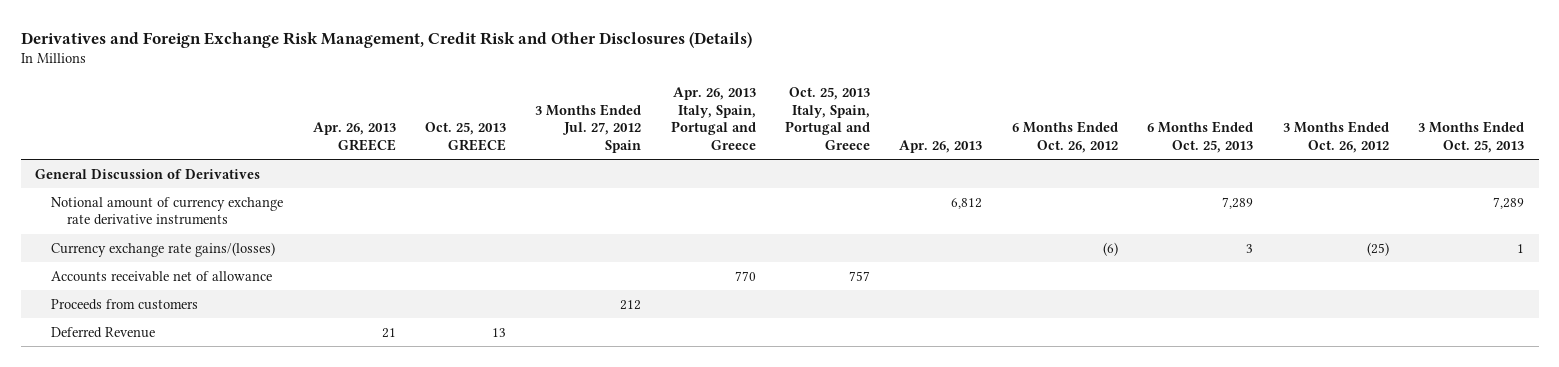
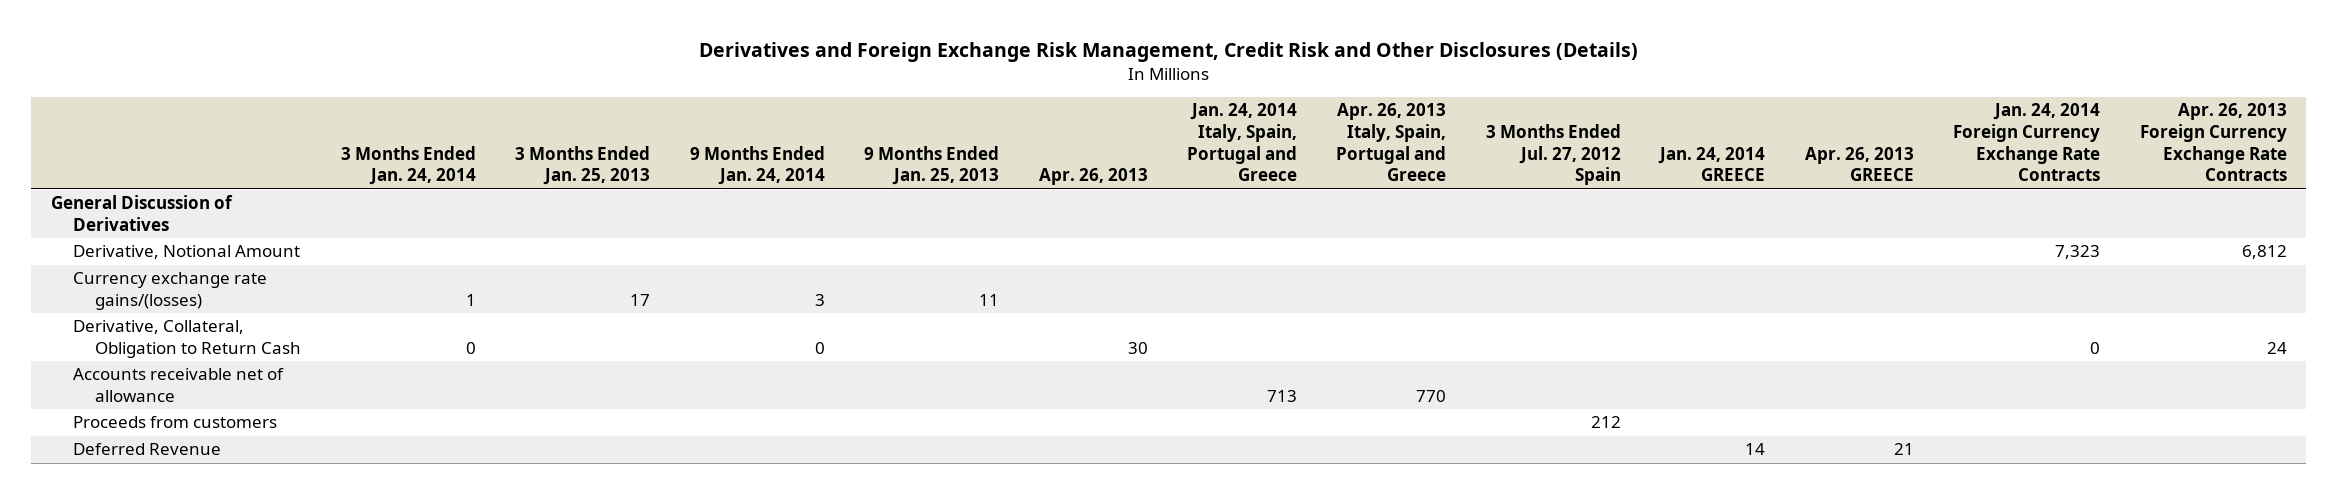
[425,122,507,151] Oct. 25, 2013 GREECE -> none
[785,86,871,150] Oct. 25, 2013 Italy, Spain, Portugal and Greece -> none
[1011,121,1118,153] 6 Months Ended Oct. 26, 2012 -> none
[1147,121,1254,153] 6 Months Ended Oct. 25, 2013 -> none
[1282,121,1389,153] 3 Months Ended Oct. 26, 2012 -> none
[1417,121,1524,153] 3 Months Ended Oct. 25, 2013 -> none
none -> [340,145,476,186] 3 Months Ended Jan. 24, 2014
none -> [515,145,651,186] 3 Months Ended Jan. 25, 2013
none -> [689,145,825,186] 9 Months Ended Jan. 24, 2014
none -> [864,145,1000,186] 9 Months Ended Jan. 25, 2013
none -> [1187,103,1298,182] Jan. 24, 2014 Italy, Spain, Portugal and Greece
none -> [1658,146,1766,182] Jan. 24, 2014 GREECE
none -> [1953,103,2101,182] Jan. 24, 2014 Foreign Currency Exchange Rate Contracts
none -> [2139,103,2287,182] Apr. 26, 2013 Foreign Currency Exchange Rate Contracts
[51,196,284,226] Notional amount of currency exchange rate derivative instruments -> none
none -> [73,245,301,260] Derivative, Notional Amount
none -> [73,320,302,359] Derivative, Collateral, Obligation to Return Cash

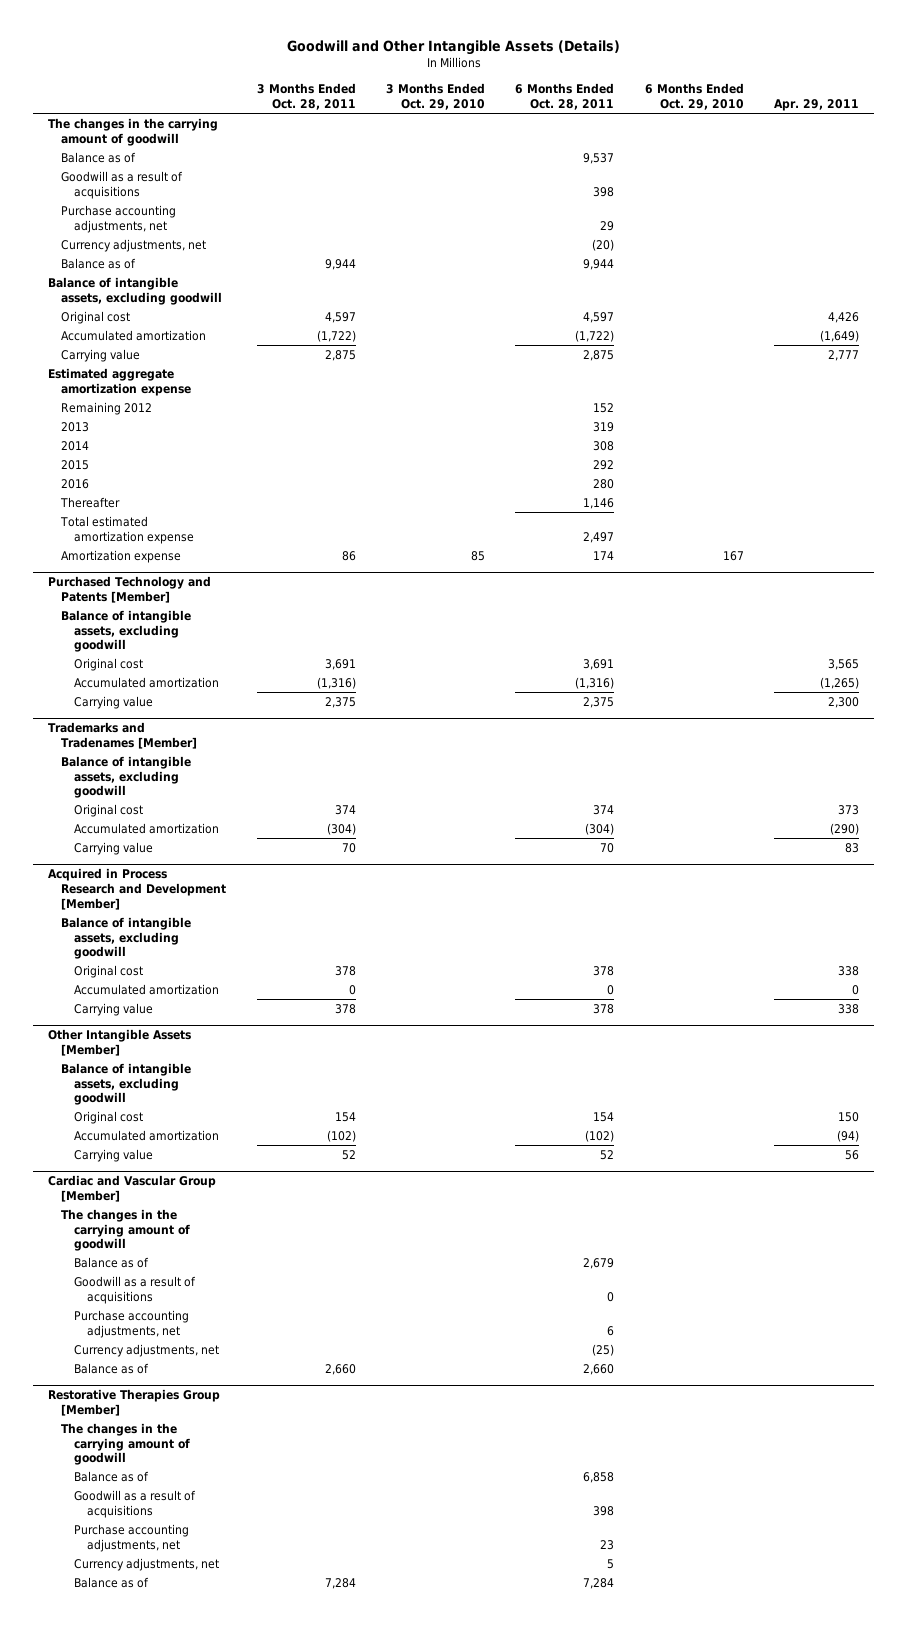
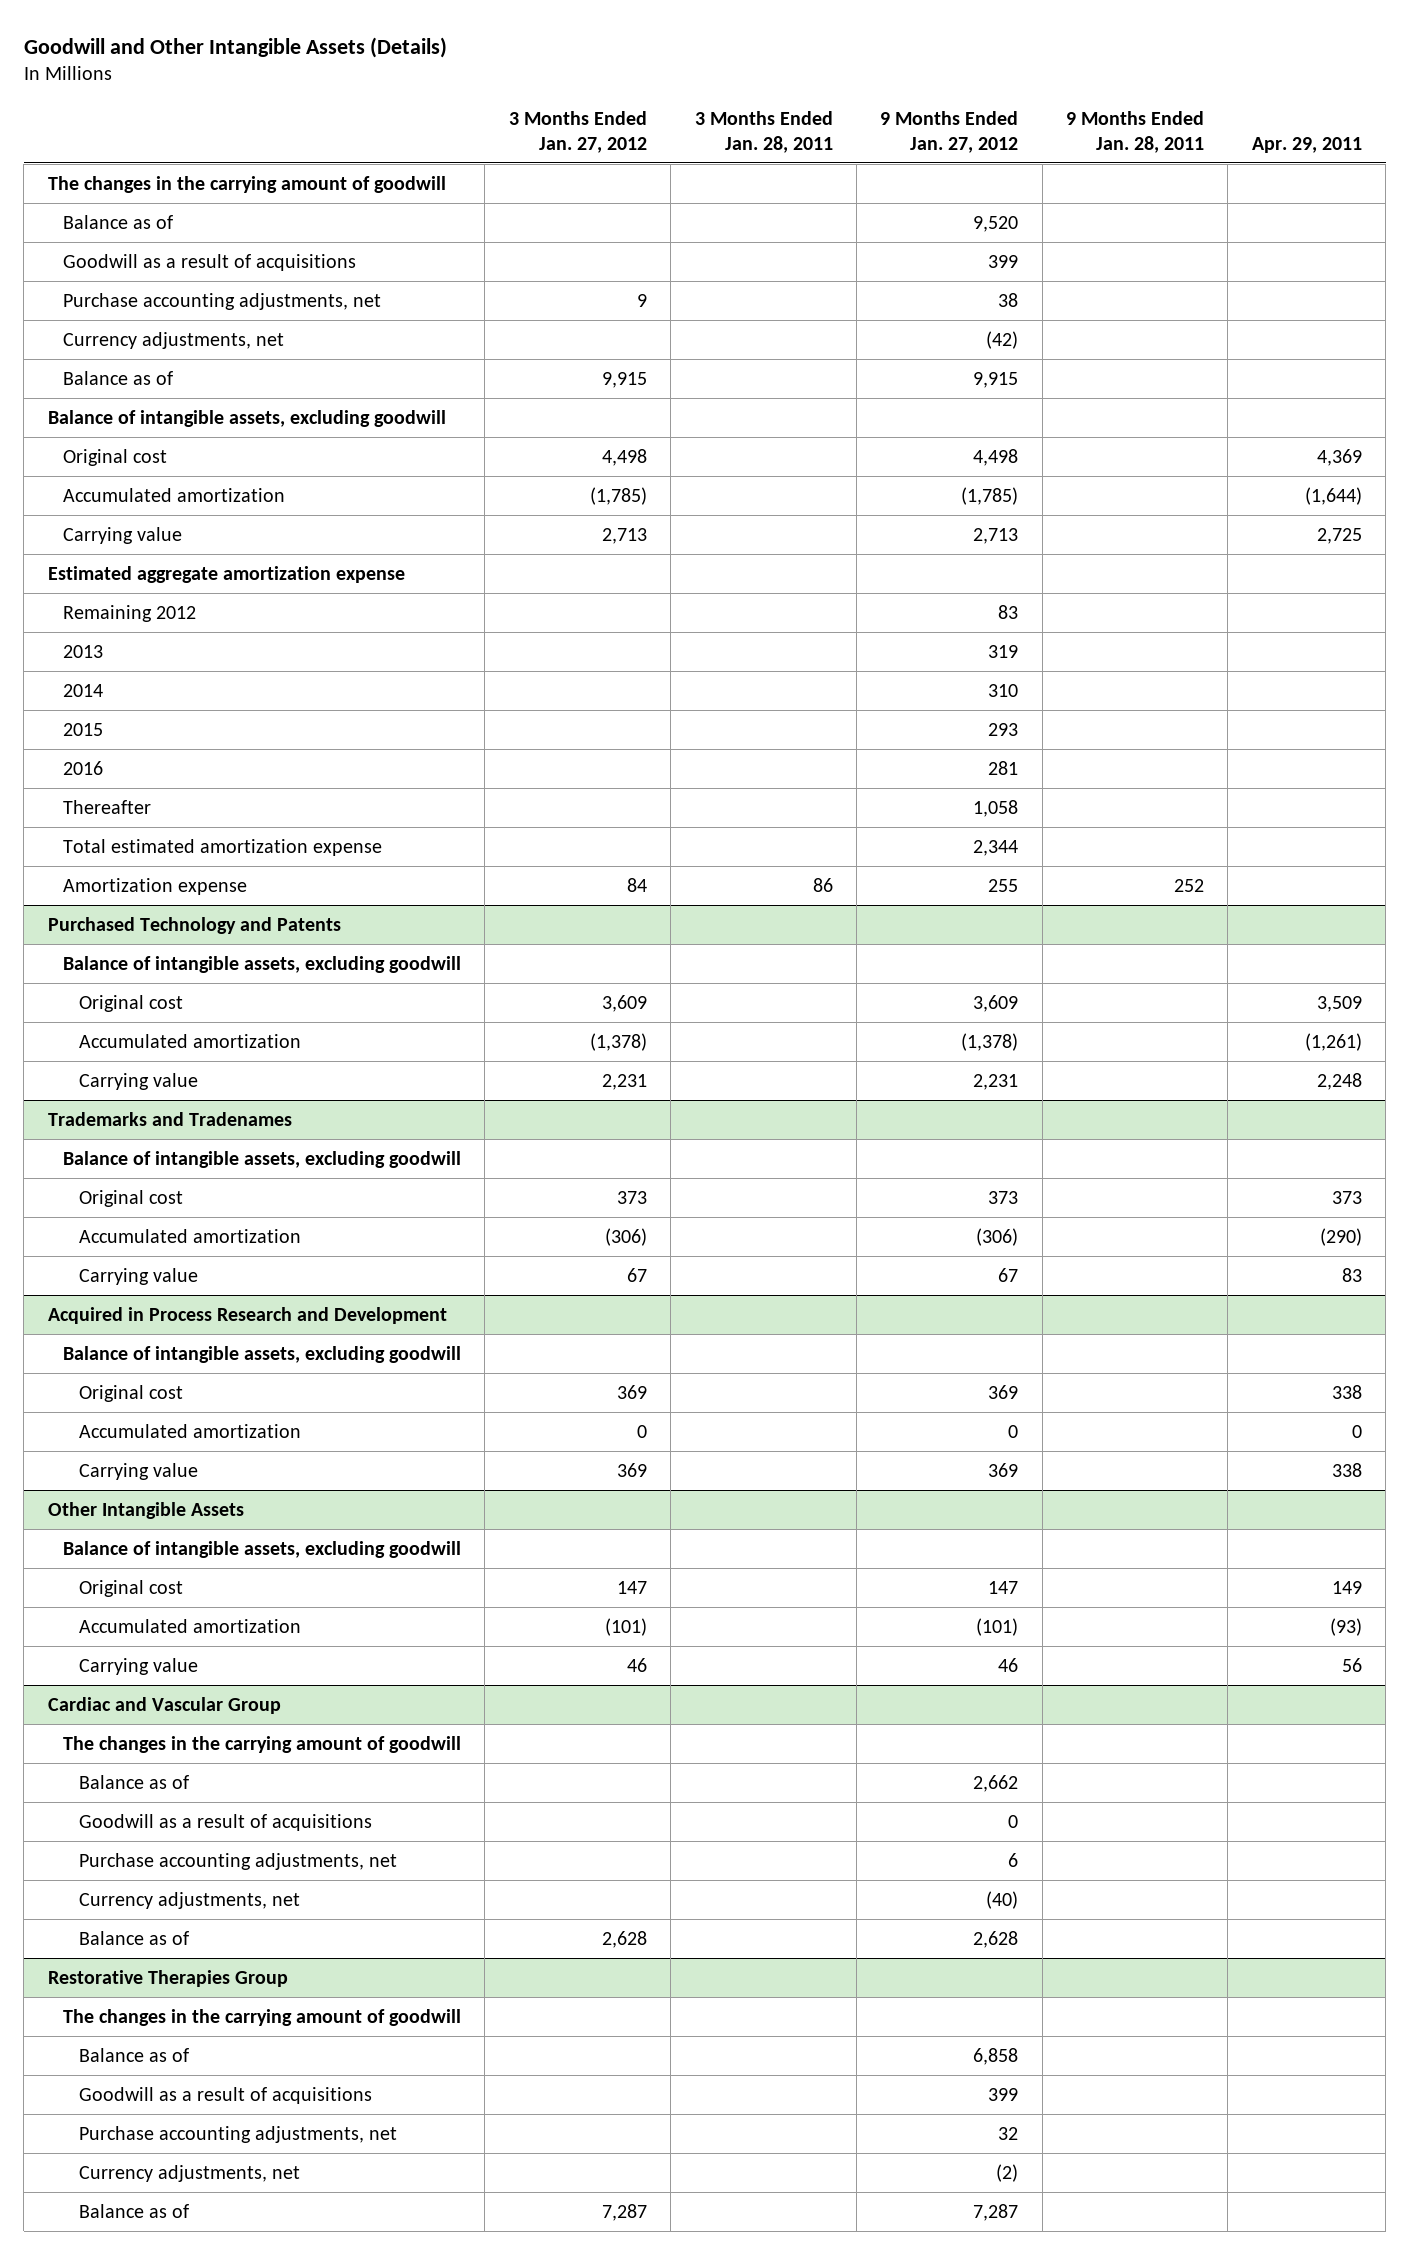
[256,83,356,111] 3 Months Ended Oct. 28, 2011 -> none
[385,83,485,111] 3 Months Ended Oct. 29, 2010 -> none
[515,83,615,111] 6 Months Ended Oct. 28, 2011 -> none
[644,83,744,111] 6 Months Ended Oct. 29, 2010 -> none
none -> [508,110,647,153] 3 Months Ended Jan. 27, 2012
none -> [694,110,833,153] 3 Months Ended Jan. 28, 2011
none -> [880,110,1019,153] 9 Months Ended Jan. 27, 2012
none -> [1065,110,1204,153] 9 Months Ended Jan. 28, 2011
[828,311,860,323] 4,426 -> [1316,448,1362,466] 4,369
[820,329,860,342] (1,649) -> [1304,486,1362,505] (1,644)
[828,349,860,361] 2,777 -> [1316,527,1362,544] 2,725
[47,576,211,604] Purchased Technology and Patents [Member] -> [47,916,341,934] Purchased Technology and Patents
[828,658,860,670] 3,565 -> [1316,995,1362,1012] 3,509
[820,676,860,689] (1,265) -> [1304,1032,1362,1051] (1,261)
[828,696,860,708] 2,300 -> [1316,1072,1362,1090] 2,248
[47,722,198,750] Trademarks and Tradenames [Member] -> [47,1111,292,1126] Trademarks and Tradenames
[47,868,227,910] Acquired in Process Research and Development [Member] -> [47,1306,447,1324] Acquired in Process Research and Development
[47,1029,191,1057] Other Intangible Assets [Member] -> [47,1501,244,1519] Other Intangible Assets
[838,1111,860,1122] 150 -> [1331,1580,1362,1594] 149
[837,1129,860,1142] (94) -> [1329,1617,1362,1636] (93)
[47,1175,216,1203] Cardiac and Vascular Group [Member] -> [47,1696,281,1714] Cardiac and Vascular Group
[47,1389,220,1417] Restorative Therapies Group [Member] -> [47,1969,288,1987] Restorative Therapies Group

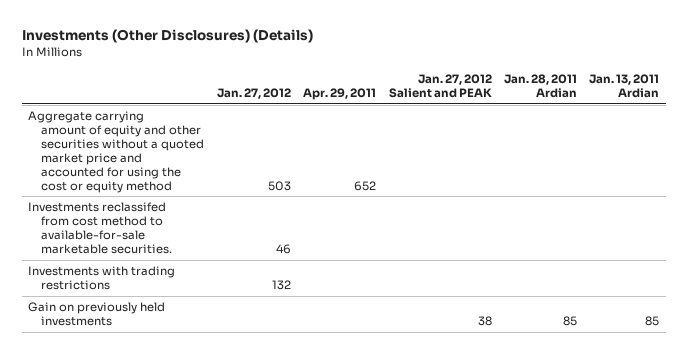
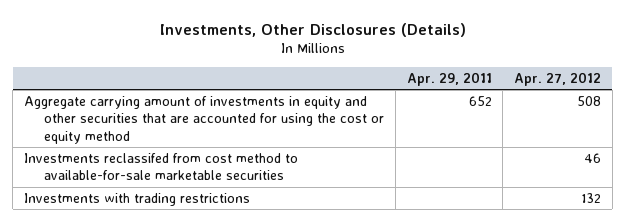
[22,29,314,44] Investments (Other Disclosures) (Details) -> [159,22,466,37] Investments, Other Disclosures (Details)
[216,88,291,100] Jan. 27, 2012 -> none
[388,74,492,99] Jan. 27, 2012 Salient and PEAK -> none
[503,74,577,99] Jan. 28, 2011 Ardian -> none
[589,74,660,99] Jan. 13, 2011 Ardian -> none
none -> [513,72,601,87] Apr. 27, 2012
[28,111,205,193] Aggregate carrying amount of equity and other securities without a quoted market price and accounted for using the cost or equity method -> [24,95,385,144] Aggregate carrying amount of investments in equity and other securities that are accounted for using the cost or equity method
[28,202,173,254] Investments reclassifed from cost method to available-for-sale marketable securities. -> [24,152,299,181] Investments reclassifed from cost method to available-for-sale marketable securities
[28,302,166,327] Gain on previously held investments -> none

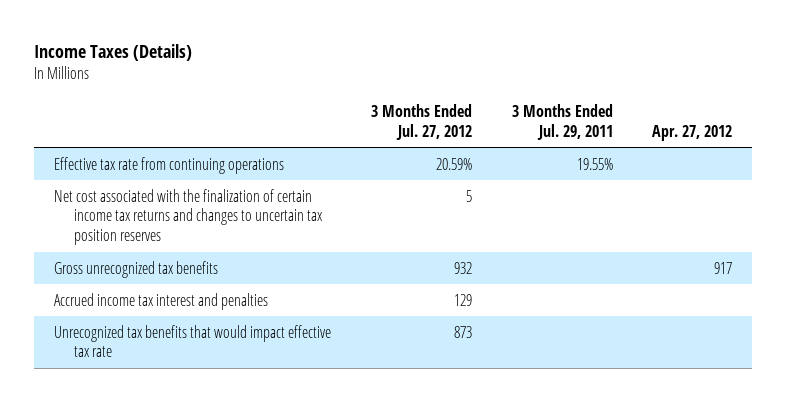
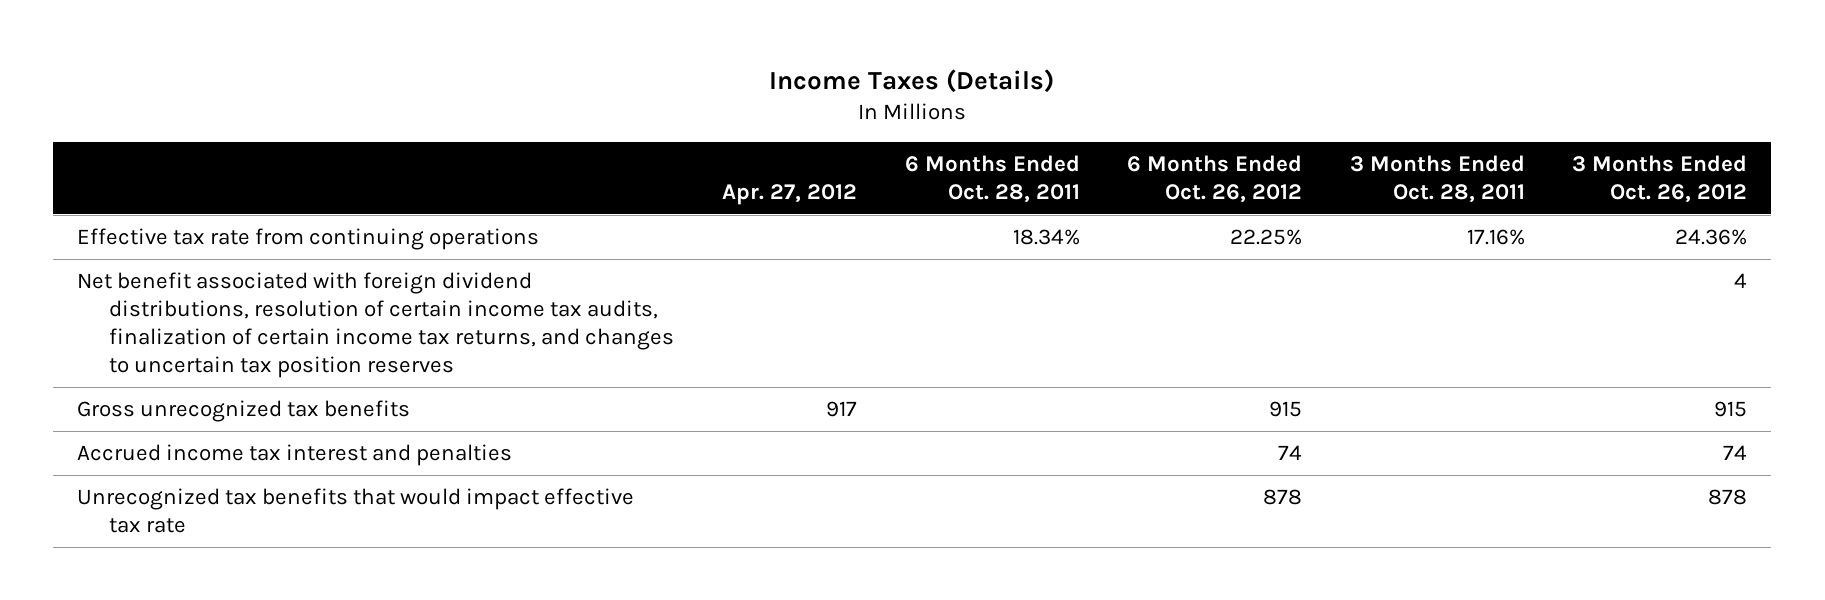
[370,103,472,140] 3 Months Ended Jul. 27, 2012 -> none
[511,103,613,140] 3 Months Ended Jul. 29, 2011 -> none
none -> [904,155,1080,203] 6 Months Ended Oct. 28, 2011
none -> [1127,155,1303,203] 6 Months Ended Oct. 26, 2012
none -> [1349,155,1525,203] 3 Months Ended Oct. 28, 2011
none -> [1572,155,1748,203] 3 Months Ended Oct. 26, 2012
[53,188,324,246] Net cost associated with the finalization of certain income tax returns and changes to uncertain tax position reserves -> [77,272,675,378] Net benefit associated with foreign dividend distributions, resolution of certain income tax audits, finalization of certain income tax returns, and changes to uncertain tax position reserves

